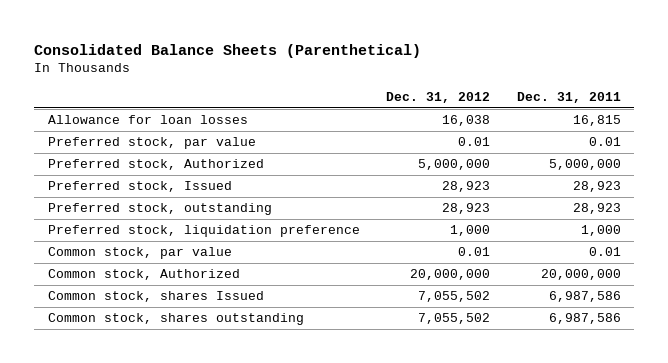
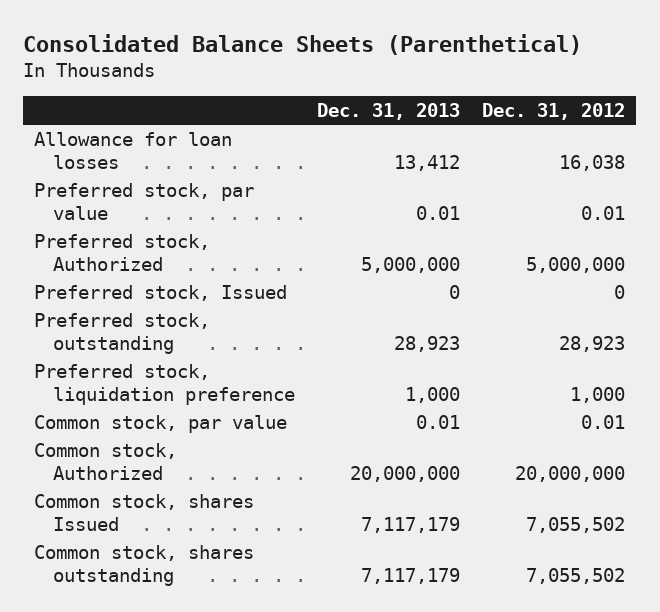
[516,91,621,103] Dec. 31, 2011 -> none
none -> [317,102,461,120] Dec. 31, 2013
[442,181,491,193] 28,923 -> [614,284,626,299] 0

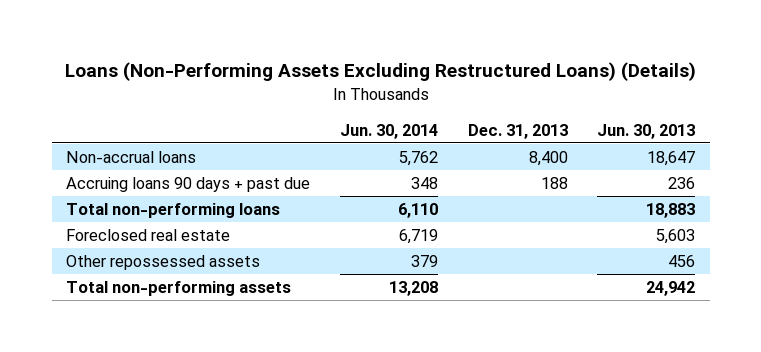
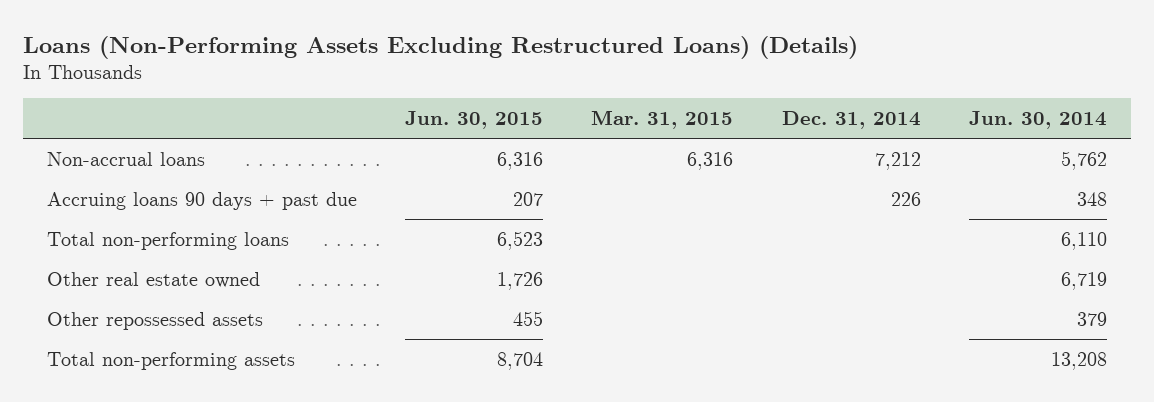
[467,123,568,139] Dec. 31, 2013 -> none
[597,123,696,139] Jun. 30, 2013 -> none
none -> [405,111,544,130] Jun. 30, 2015
none -> [591,110,734,130] Mar. 31, 2015
none -> [781,111,921,130] Dec. 31, 2014
[66,228,231,241] Foreclosed real estate -> [46,271,260,288] Other real estate owned

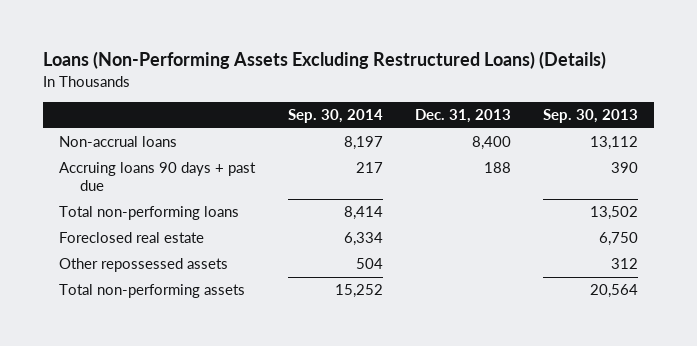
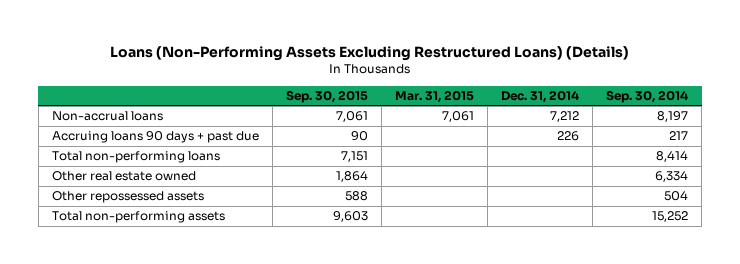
[414,109,511,124] Dec. 31, 2013 -> none
[543,109,639,124] Sep. 30, 2013 -> none
none -> [285,89,368,103] Sep. 30, 2015
none -> [394,89,474,103] Mar. 31, 2015
none -> [501,89,580,103] Dec. 31, 2014
[59,232,205,244] Foreclosed real estate -> [51,171,196,182] Other real estate owned

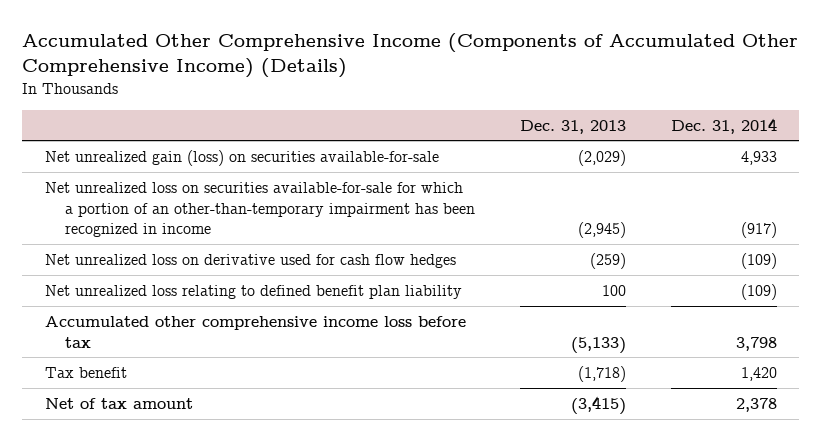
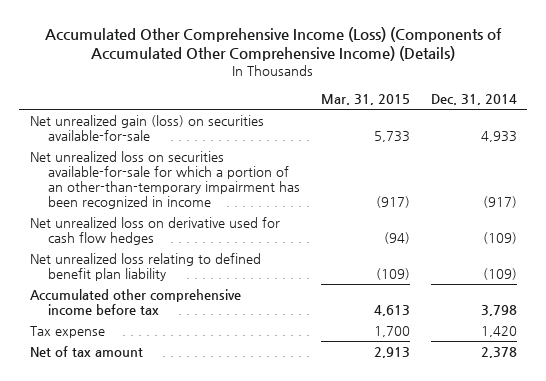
[22,33,799,79] Accumulated Other Comprehensive Income (Components of Accumulated Other Comprehensive Income) (Details) -> [45,26,503,62] Accumulated Other Comprehensive Income (Loss) (Components of Accumulated Other Comprehensive Income) (Details)
[519,119,626,134] Dec. 31, 2013 -> none
none -> [320,93,410,105] Mar. 31, 2015
[44,315,466,348] Accumulated other comprehensive income loss before tax -> [29,289,241,316] Accumulated other comprehensive income before tax
[44,366,127,378] Tax benefit -> [29,326,105,339] Tax expense

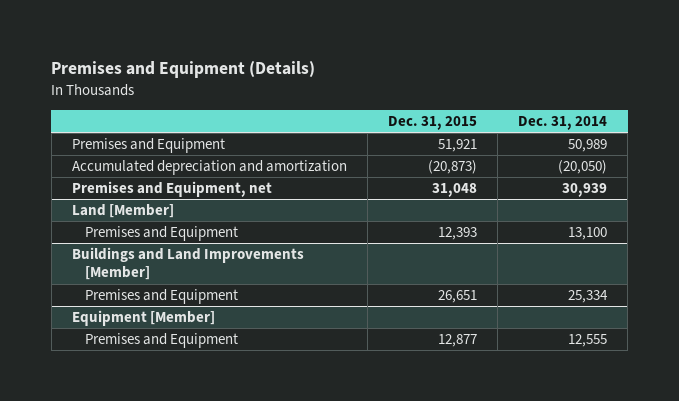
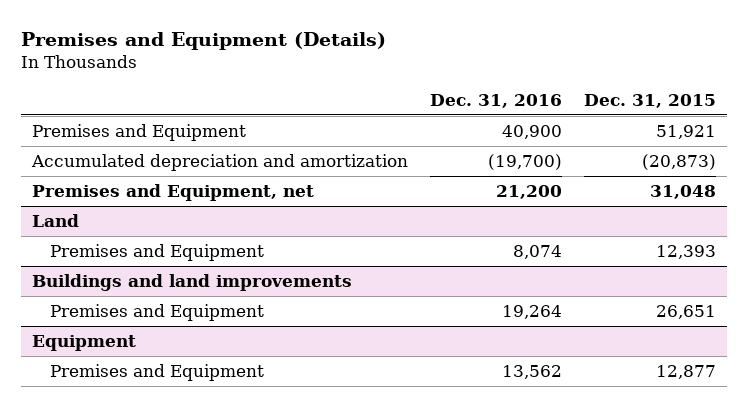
[518,115,608,130] Dec. 31, 2014 -> none
none -> [430,93,563,108] Dec. 31, 2016
[71,204,174,219] Land [Member] -> [31,213,79,227] Land
[71,247,304,281] Buildings and Land Improvements [Member] -> [31,273,352,291] Buildings and land improvements
[71,310,215,327] Equipment [Member] -> [31,334,136,351] Equipment

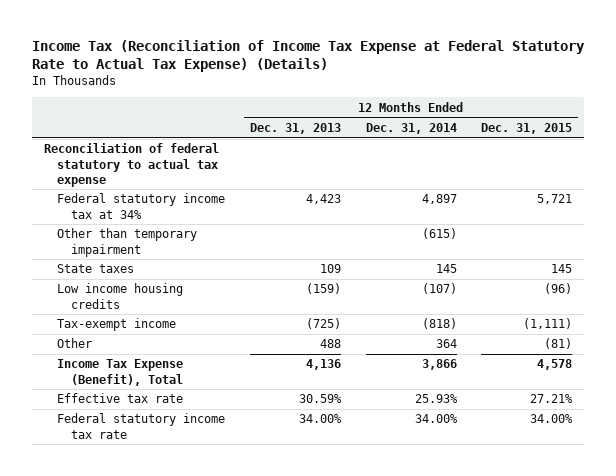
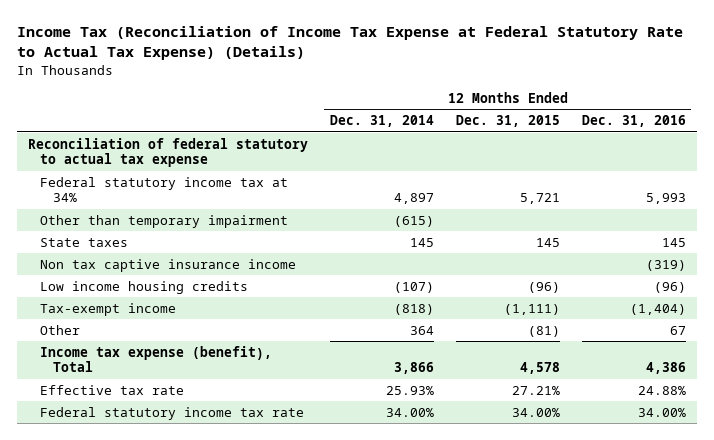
[249,122,341,134] Dec. 31, 2013 -> none
none -> [581,115,686,128] Dec. 31, 2016
none -> [40,258,297,272] Non tax captive insurance income
[57,359,184,386] Income Tax Expense (Benefit), Total -> [40,345,273,373] Income tax expense (benefit), Total

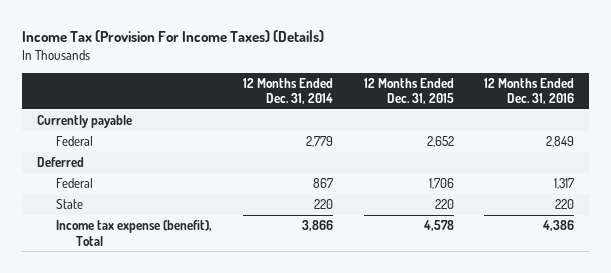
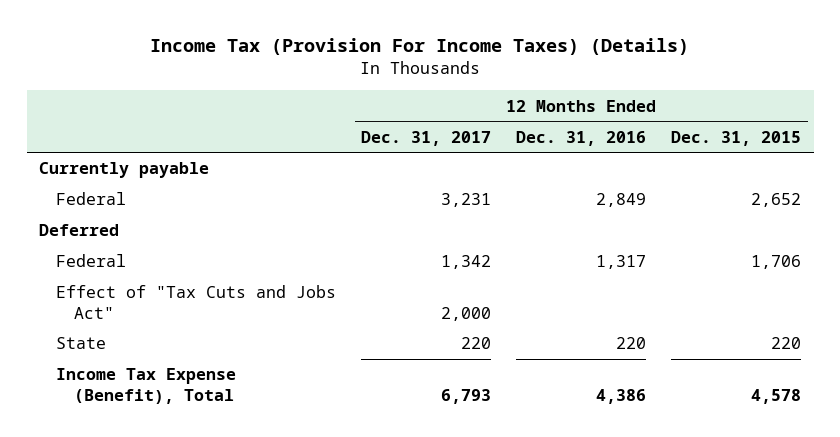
[242,77,333,105] 12 Months Ended Dec. 31, 2014 -> none
none -> [361,130,492,146] Dec. 31, 2017
none -> [56,285,337,319] Effect of "Tax Cuts and Jobs Act"
[56,220,213,246] Income tax expense (benefit), Total -> [56,368,237,404] Income Tax Expense (Benefit), Total

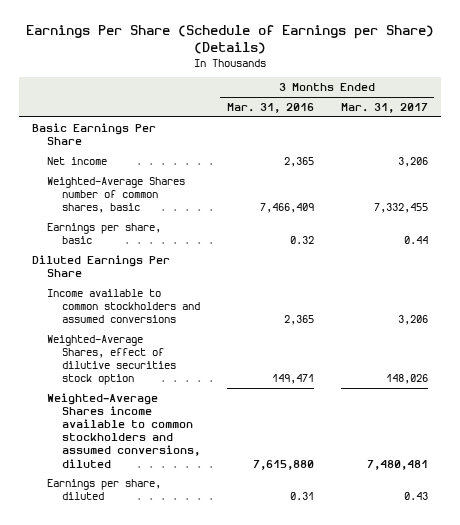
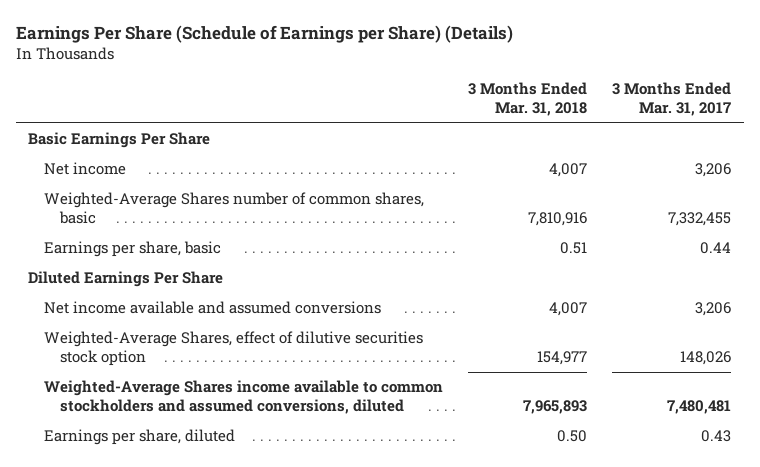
[226,103,314,114] Mar. 31, 2016 -> none
none -> [468,82,588,117] 3 Months Ended Mar. 31, 2018
[47,288,201,324] Income available to common stockholders and assumed conversions -> [43,301,381,315] Net income available and assumed conversions

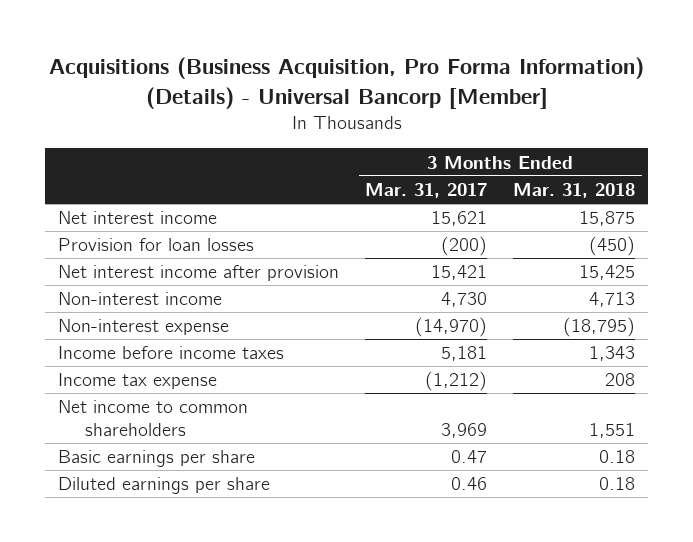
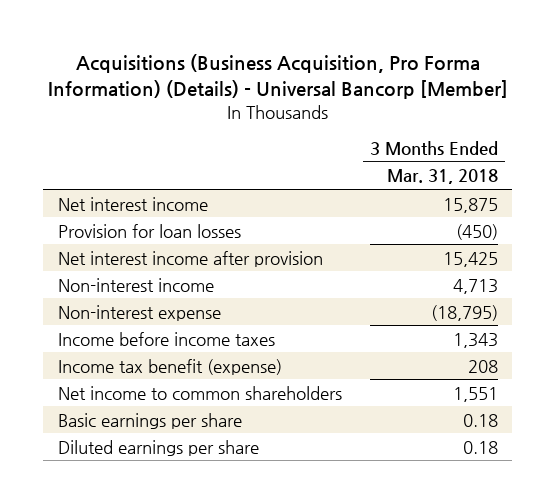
[365,183,488,199] Mar. 31, 2017 -> none
[57,373,217,390] Income tax expense -> [57,358,282,375] Income tax benefit (expense)

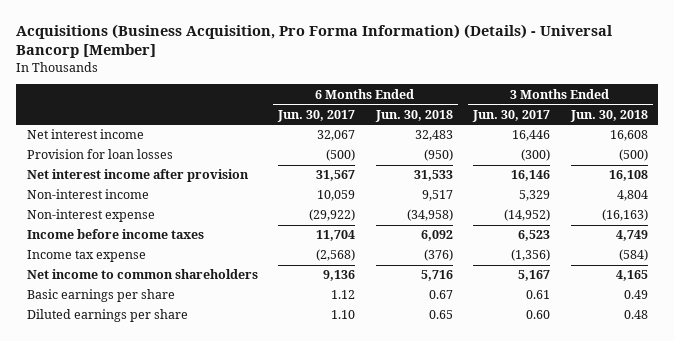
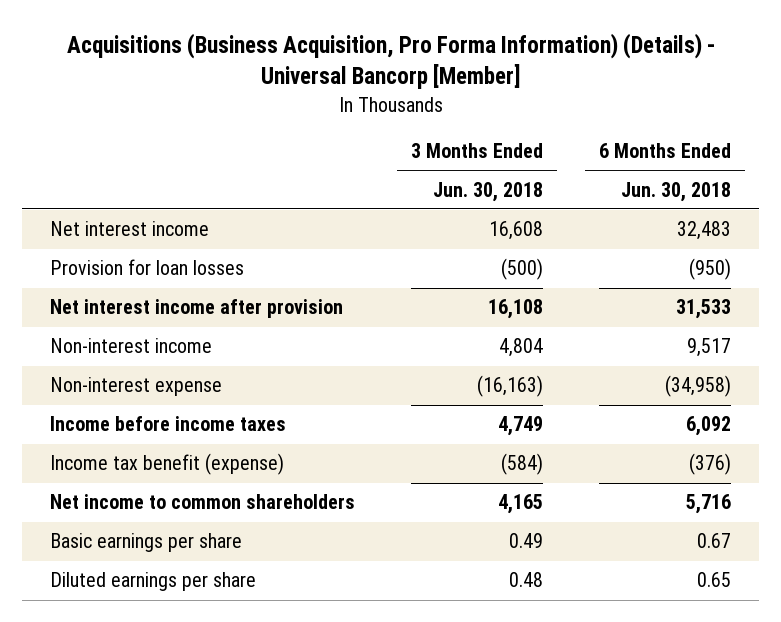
[277,109,356,122] Jun. 30, 2017 -> none
[472,109,551,122] Jun. 30, 2017 -> none
[26,250,146,263] Income tax expense -> [50,453,285,476] Income tax benefit (expense)

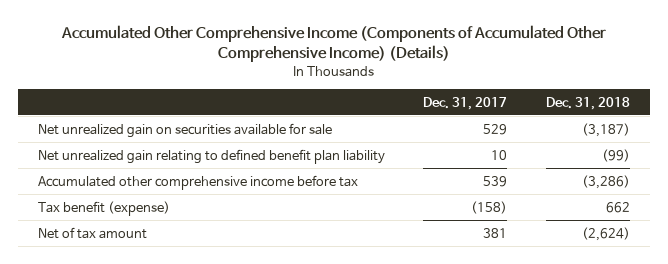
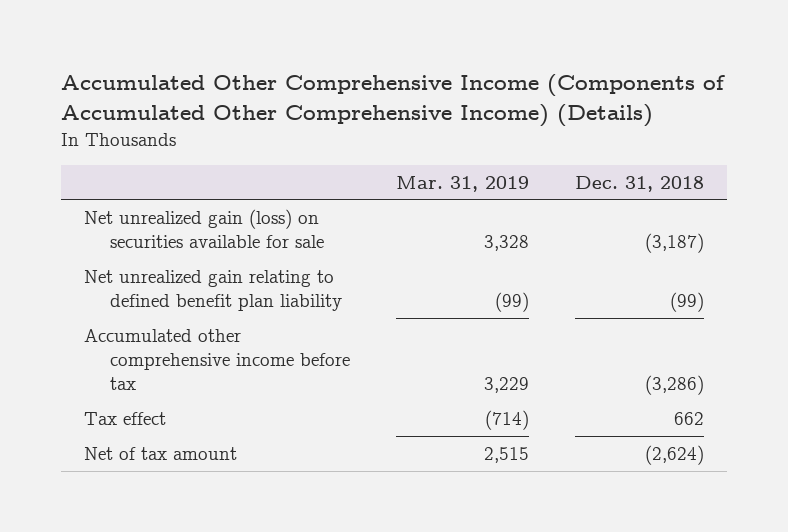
[423,96,508,110] Dec. 31, 2017 -> none
none -> [396,175,530,192] Mar. 31, 2019
[37,122,332,138] Net unrealized gain on securities available for sale -> [84,209,325,248] Net unrealized gain (loss) on securities available for sale
[37,200,170,216] Tax benefit (expense) -> [84,412,167,426] Tax effect

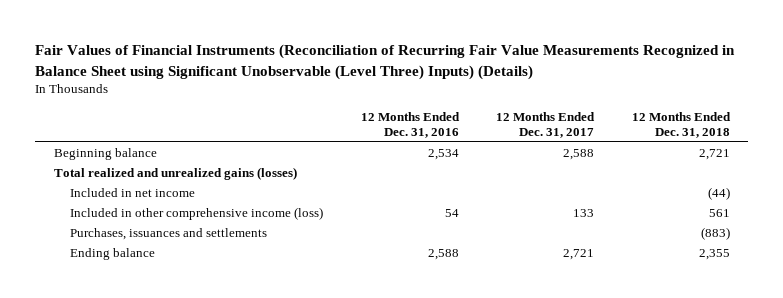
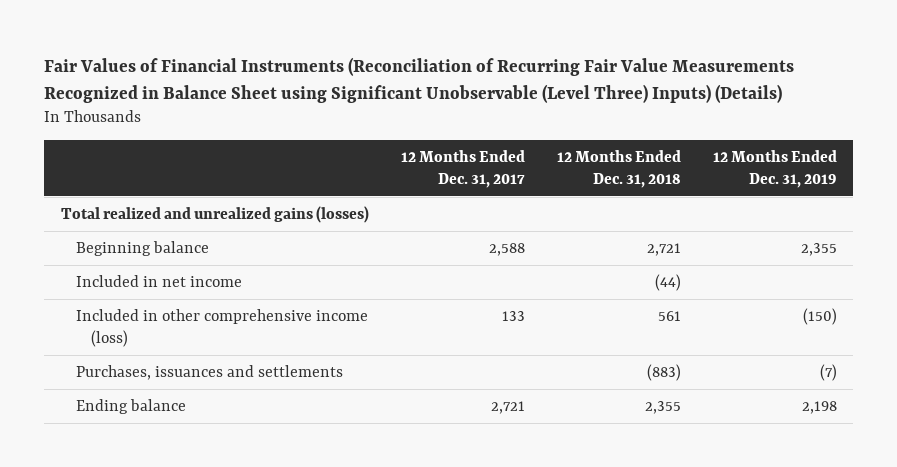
[360,111,460,138] 12 Months Ended Dec. 31, 2016 -> none
none -> [712,149,837,188] 12 Months Ended Dec. 31, 2019
[53,148,157,161] Beginning balance -> [75,240,209,256] Beginning balance

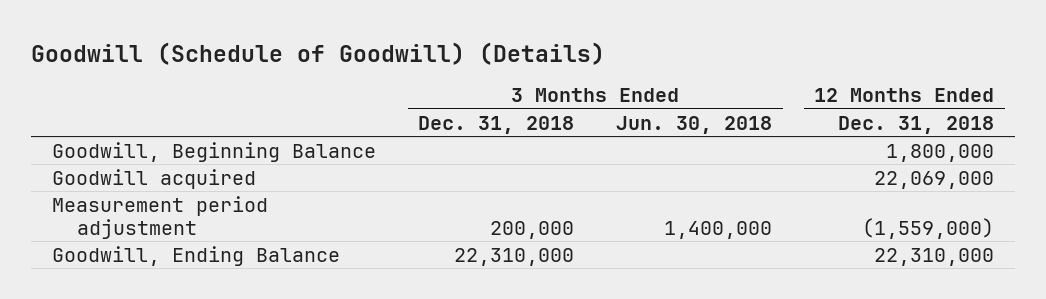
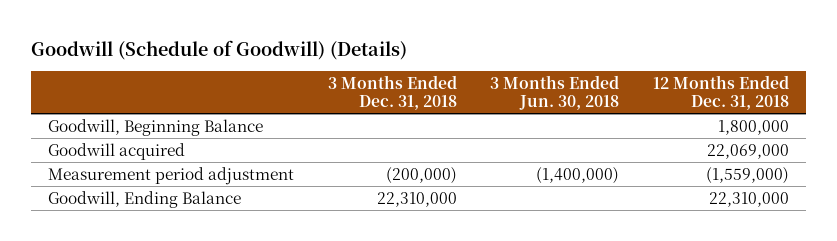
[490,220,575,239] 200,000 -> [385,166,457,184] (200,000)
[664,220,773,239] 1,400,000 -> [536,166,620,184] (1,400,000)

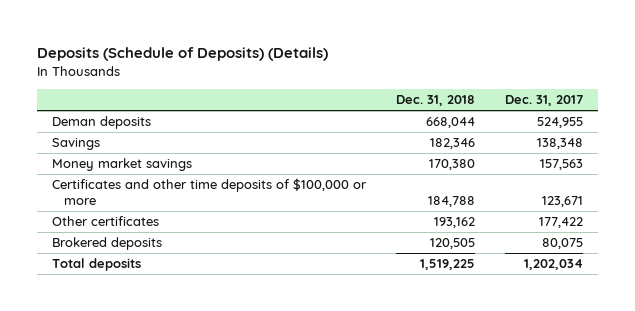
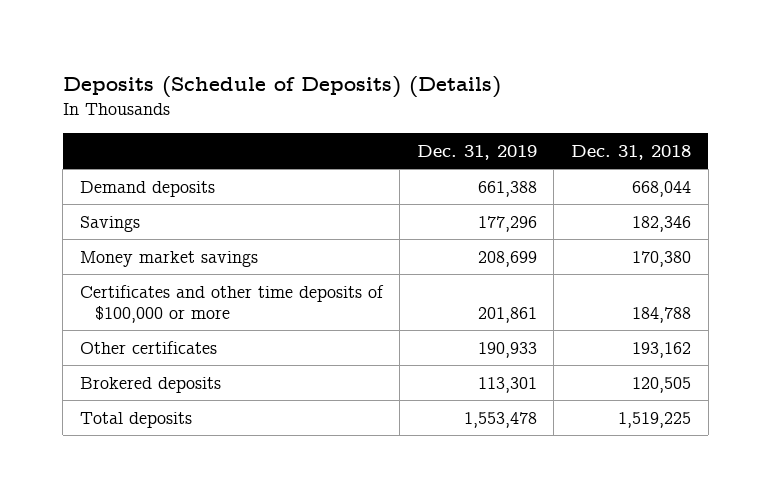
[504,95,583,107] Dec. 31, 2017 -> none
none -> [416,145,537,161] Dec. 31, 2019
[52,116,152,130] Deman deposits -> [79,180,215,197] Demand deposits

